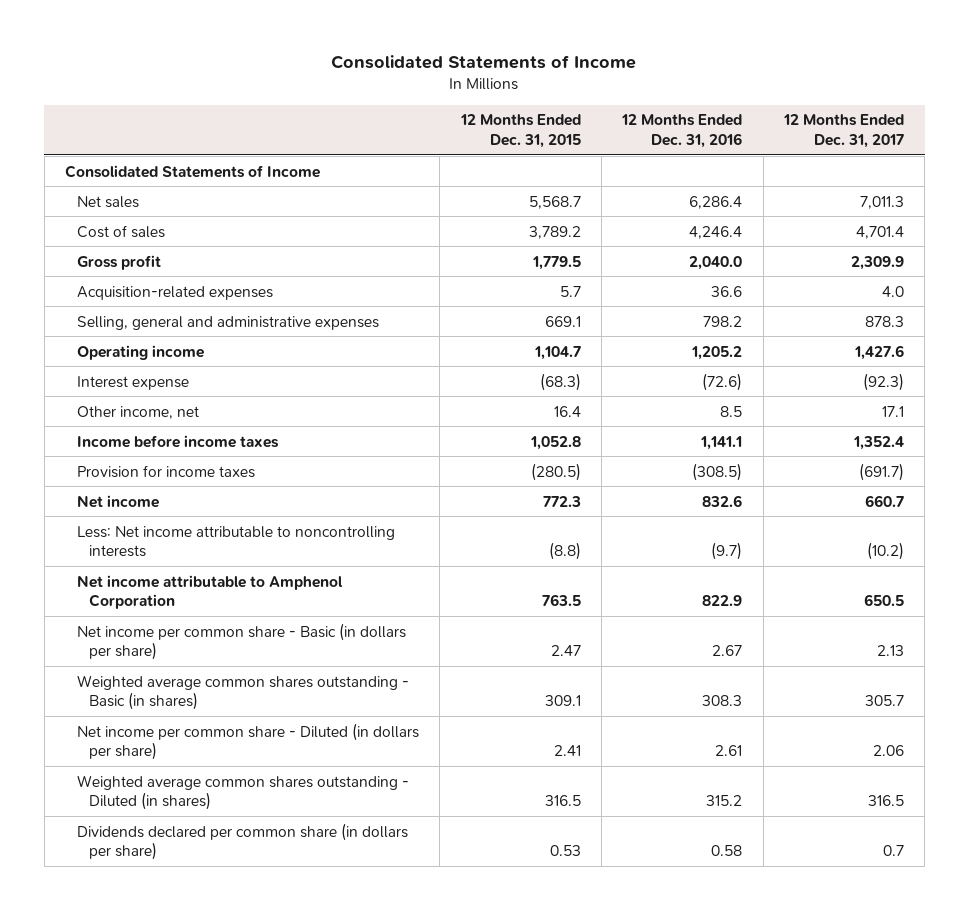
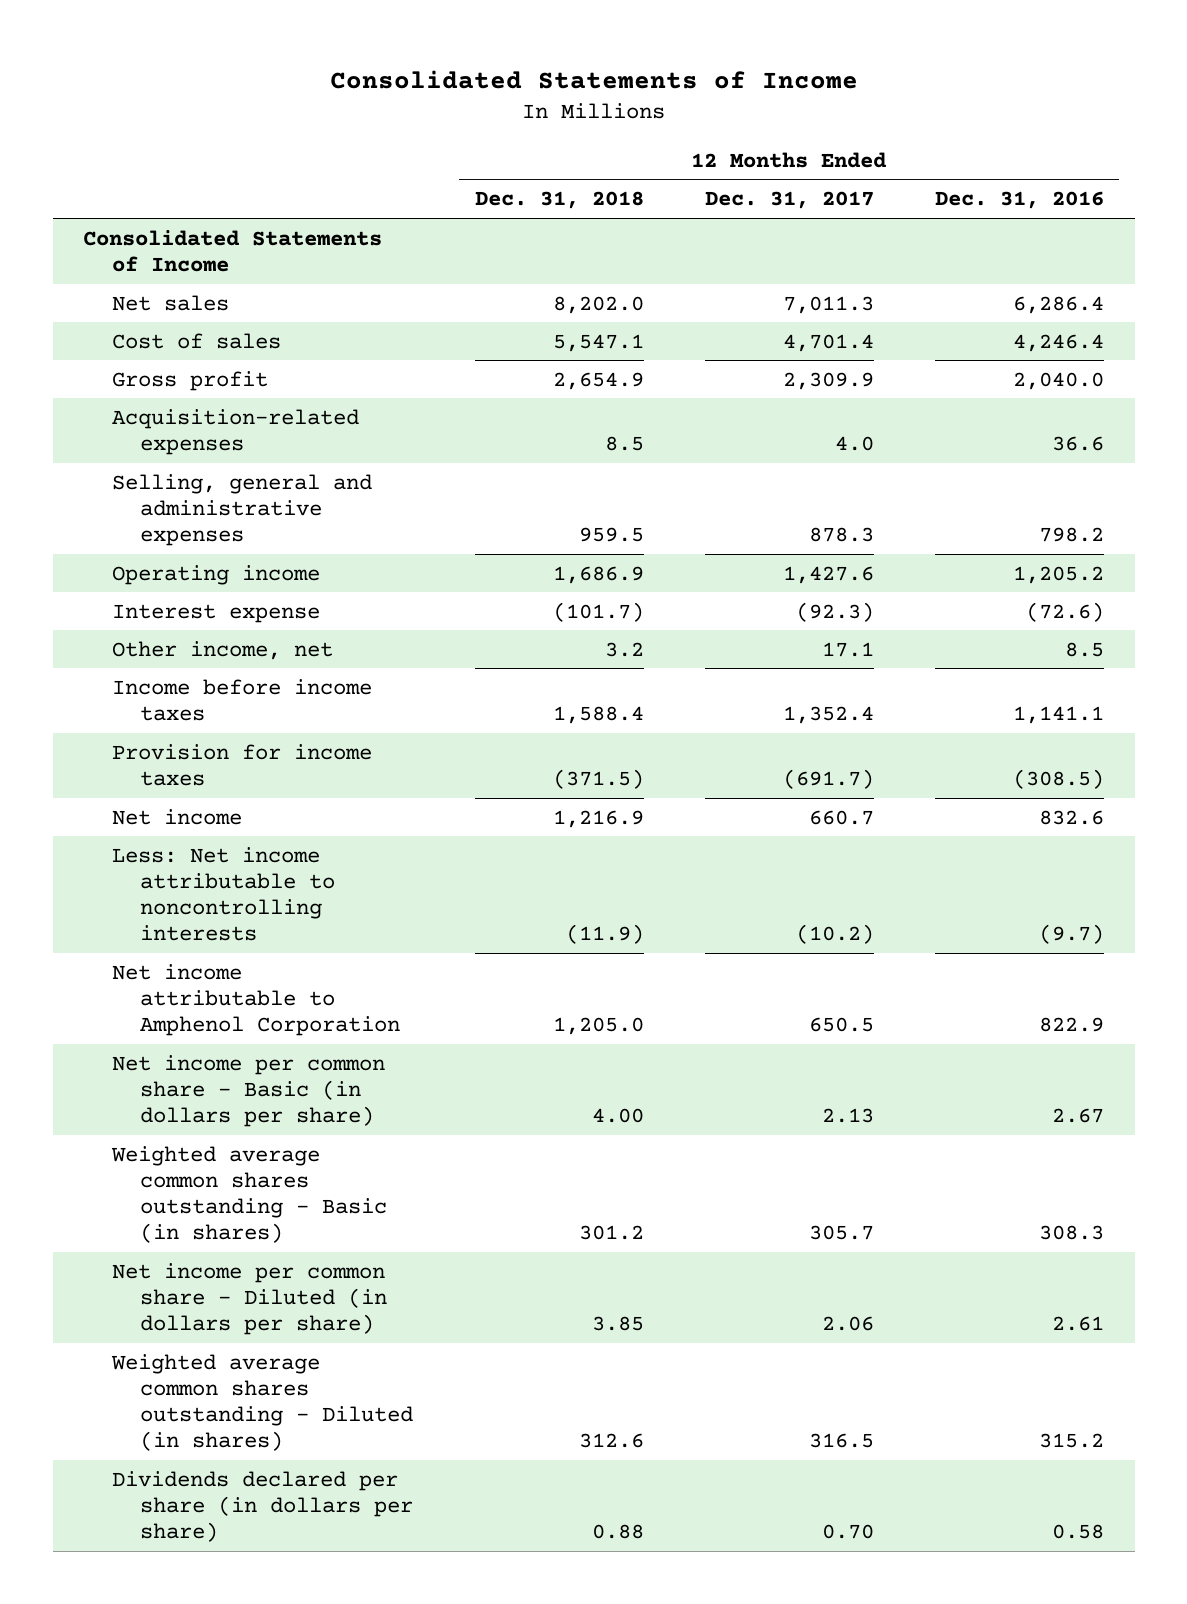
[459,114,581,148] 12 Months Ended Dec. 31, 2015 -> none
none -> [474,191,644,210] Dec. 31, 2018
[77,822,409,860] Dividends declared per common share (in dollars per share) -> [111,1470,414,1543] Dividends declared per share (in dollars per share)
[882,844,904,856] 0.7 -> [821,1524,874,1540] 0.70

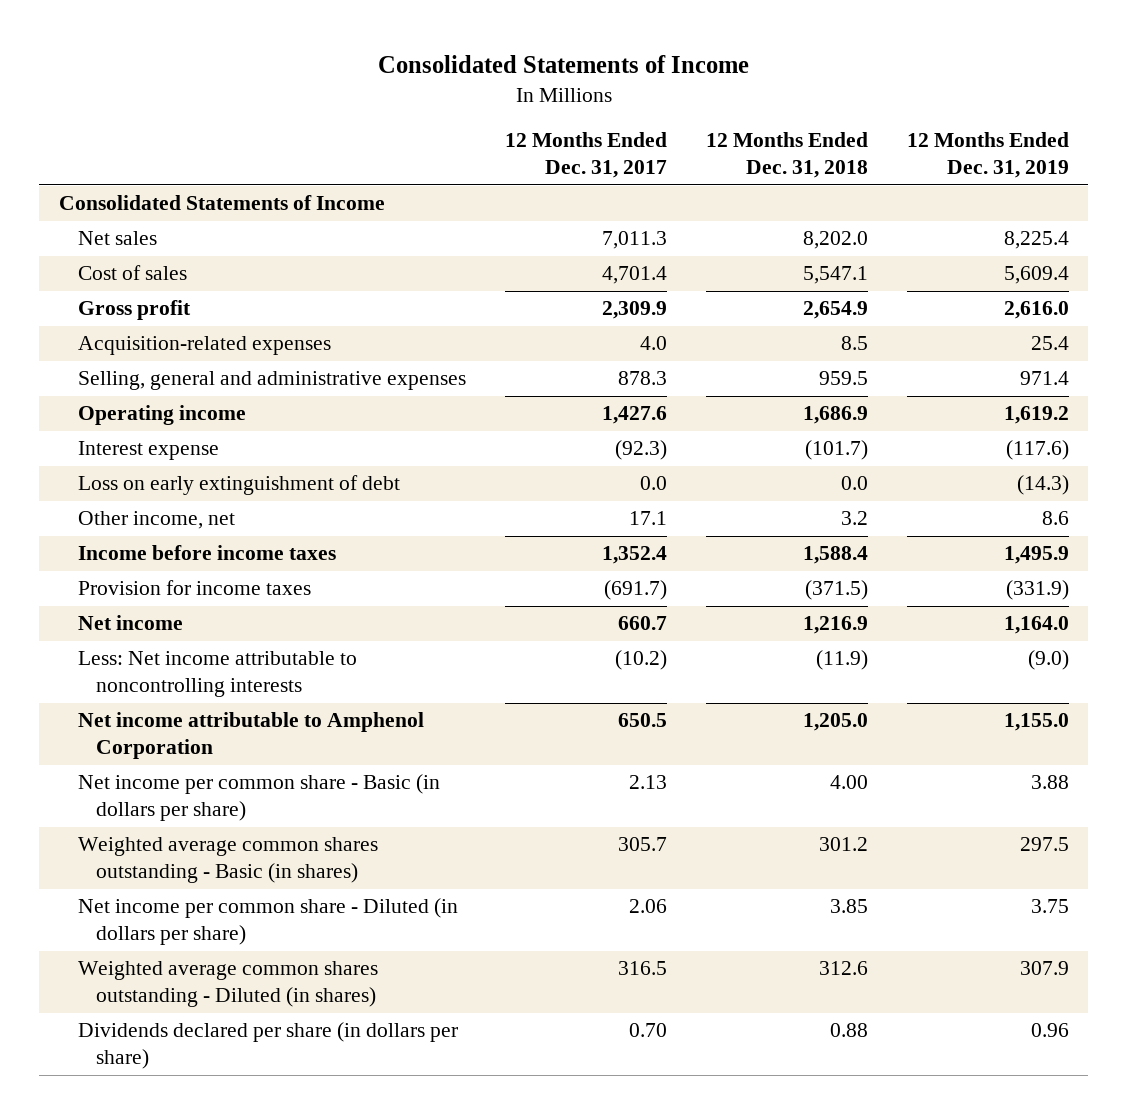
[934,191,1104,210] Dec. 31, 2016 -> none
none -> [906,132,1069,179] 12 Months Ended Dec. 31, 2019
none -> [77,475,400,496] Loss on early extinguishment of debt

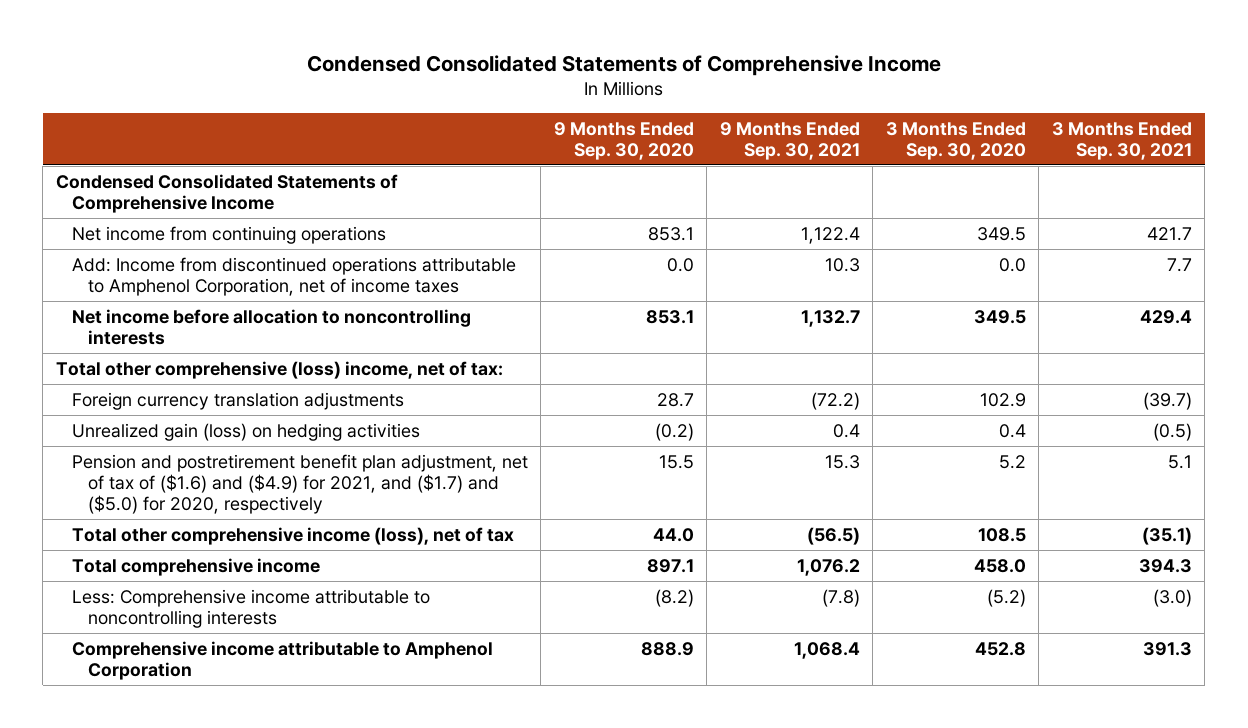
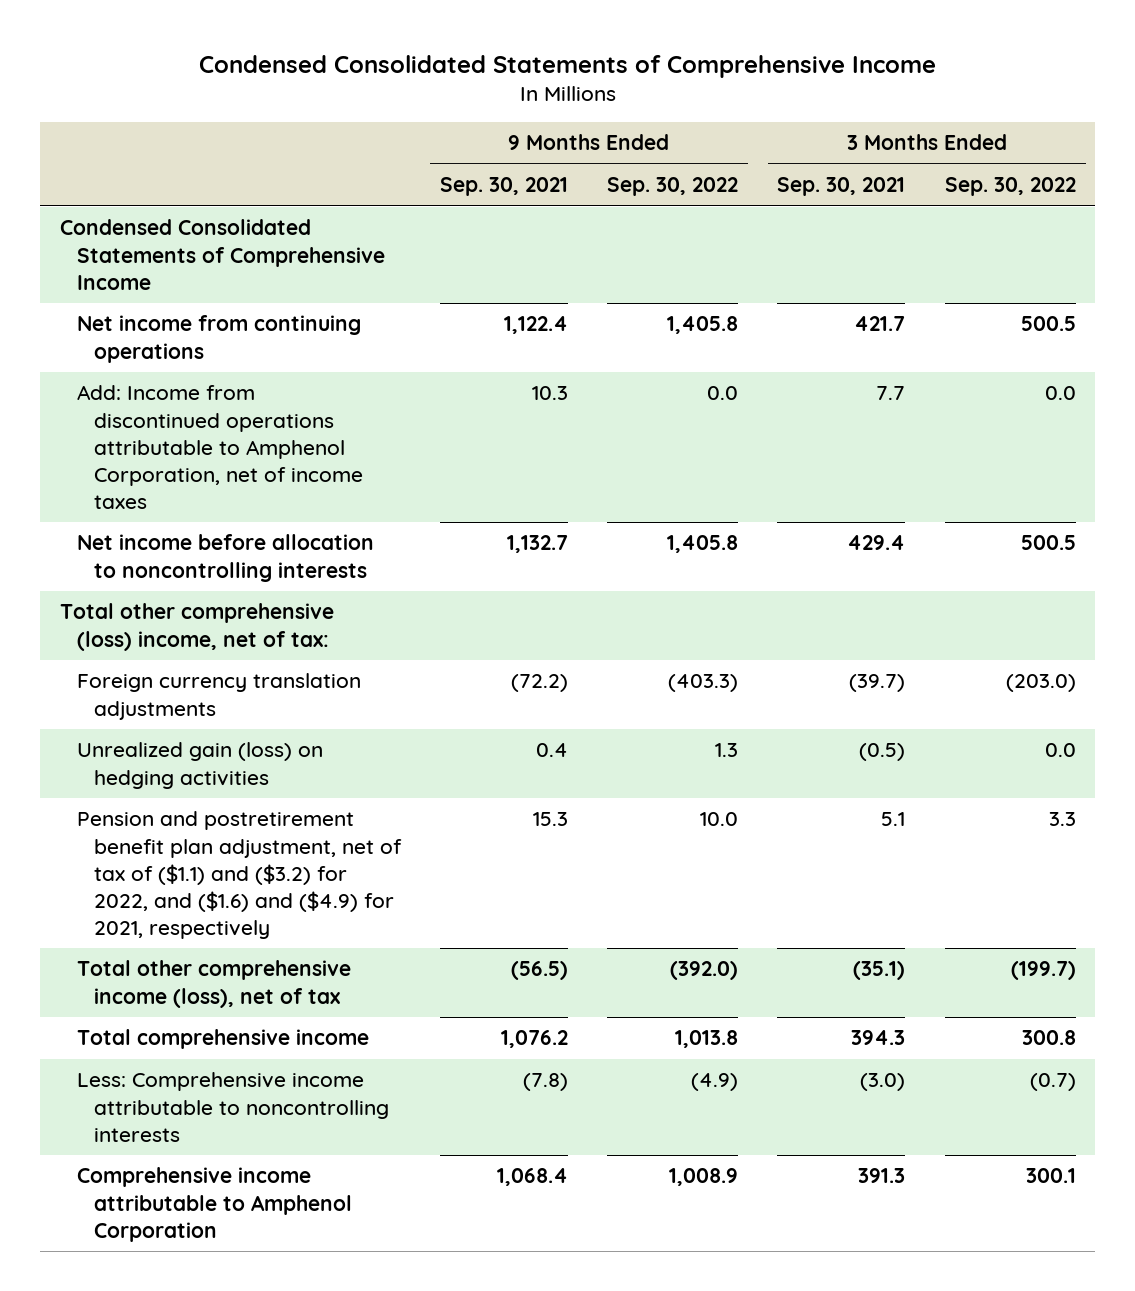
[553,122,694,161] 9 Months Ended Sep. 30, 2020 -> none
[885,122,1026,161] 3 Months Ended Sep. 30, 2020 -> none
none -> [607,177,739,197] Sep. 30, 2022
none -> [944,177,1076,197] Sep. 30, 2022
[71,453,528,514] Pension and postretirement benefit plan adjustment, net of tax of ($1.6) and ($4.9) for 2021, and ($1.7) and ($5.0) for 2020, respectively -> [76,811,402,939] Pension and postretirement benefit plan adjustment, net of tax of ($1.1) and ($3.2) for 2022, and ($1.6) and ($4.9) for 2021, respectively

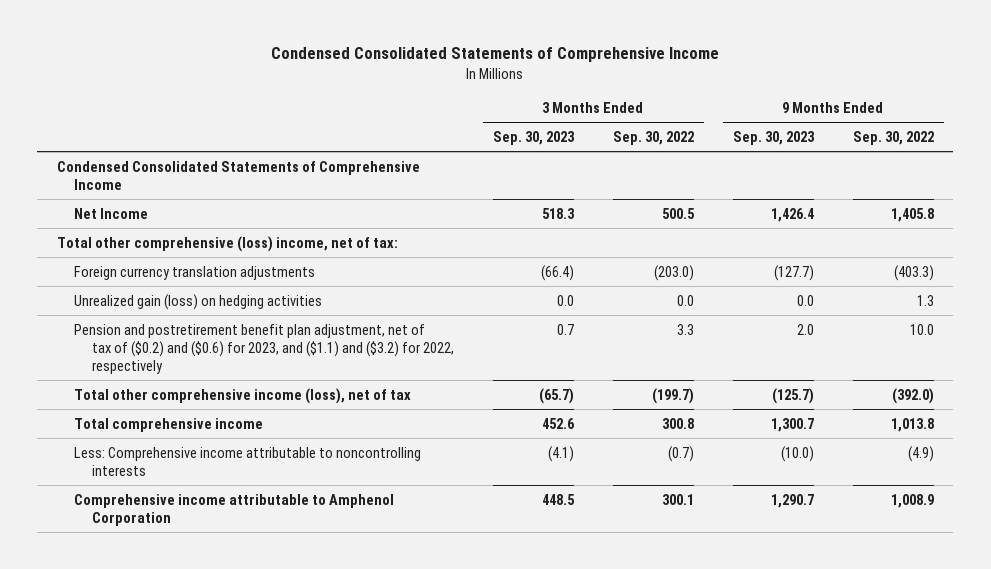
[439,177,568,197] Sep. 30, 2021 -> none
[777,177,906,197] Sep. 30, 2021 -> none
none -> [492,131,575,146] Sep. 30, 2023
none -> [732,131,815,146] Sep. 30, 2023
[76,315,361,363] Net income from continuing operations -> none
[76,385,363,509] Add: Income from discontinued operations attributable to Amphenol Corporation, net of income taxes -> none
[76,534,374,582] Net income before allocation to noncontrolling interests -> [74,207,149,219] Net Income
[76,811,402,939] Pension and postretirement benefit plan adjustment, net of tax of ($1.1) and ($3.2) for 2022, and ($1.6) and ($4.9) for 2021, respectively -> [74,323,454,374] Pension and postretirement benefit plan adjustment, net of tax of ($0.2) and ($0.6) for 2023, and ($1.1) and ($3.2) for 2022, respectively

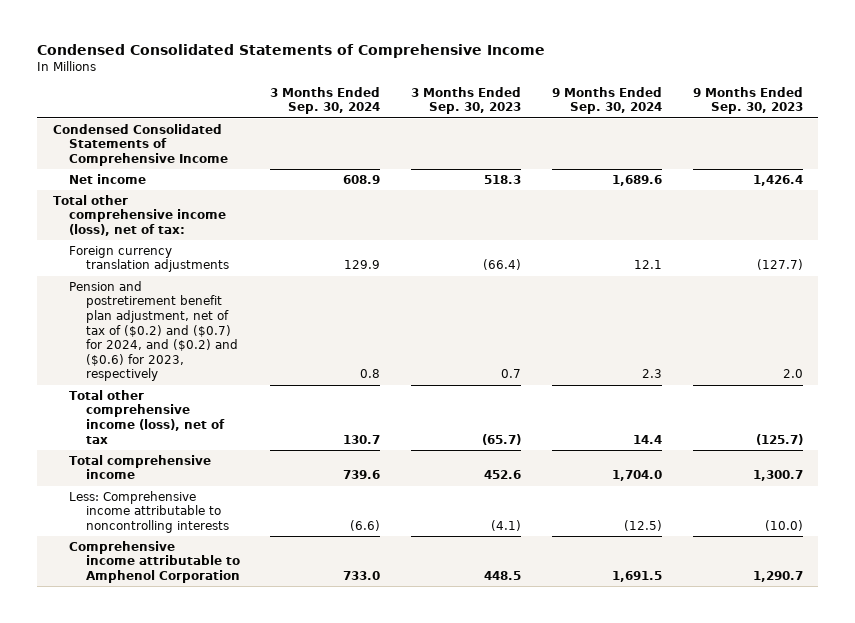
[612,131,694,146] Sep. 30, 2022 -> none
[852,131,934,146] Sep. 30, 2022 -> none
none -> [270,86,381,115] 3 Months Ended Sep. 30, 2024
none -> [551,86,662,115] 9 Months Ended Sep. 30, 2024
[74,207,149,219] Net Income -> [69,173,147,184] Net income
[56,235,398,252] Total other comprehensive (loss) income, net of tax: -> [52,194,227,236] Total other comprehensive income (loss), net of tax:
[74,293,323,310] Unrealized gain (loss) on hedging activities -> none
[74,323,454,374] Pension and postretirement benefit plan adjustment, net of tax of ($0.2) and ($0.6) for 2023, and ($1.1) and ($3.2) for 2022, respectively -> [69,280,238,382] Pension and postretirement benefit plan adjustment, net of tax of ($0.2) and ($0.7) for 2024, and ($0.2) and ($0.6) for 2023, respectively

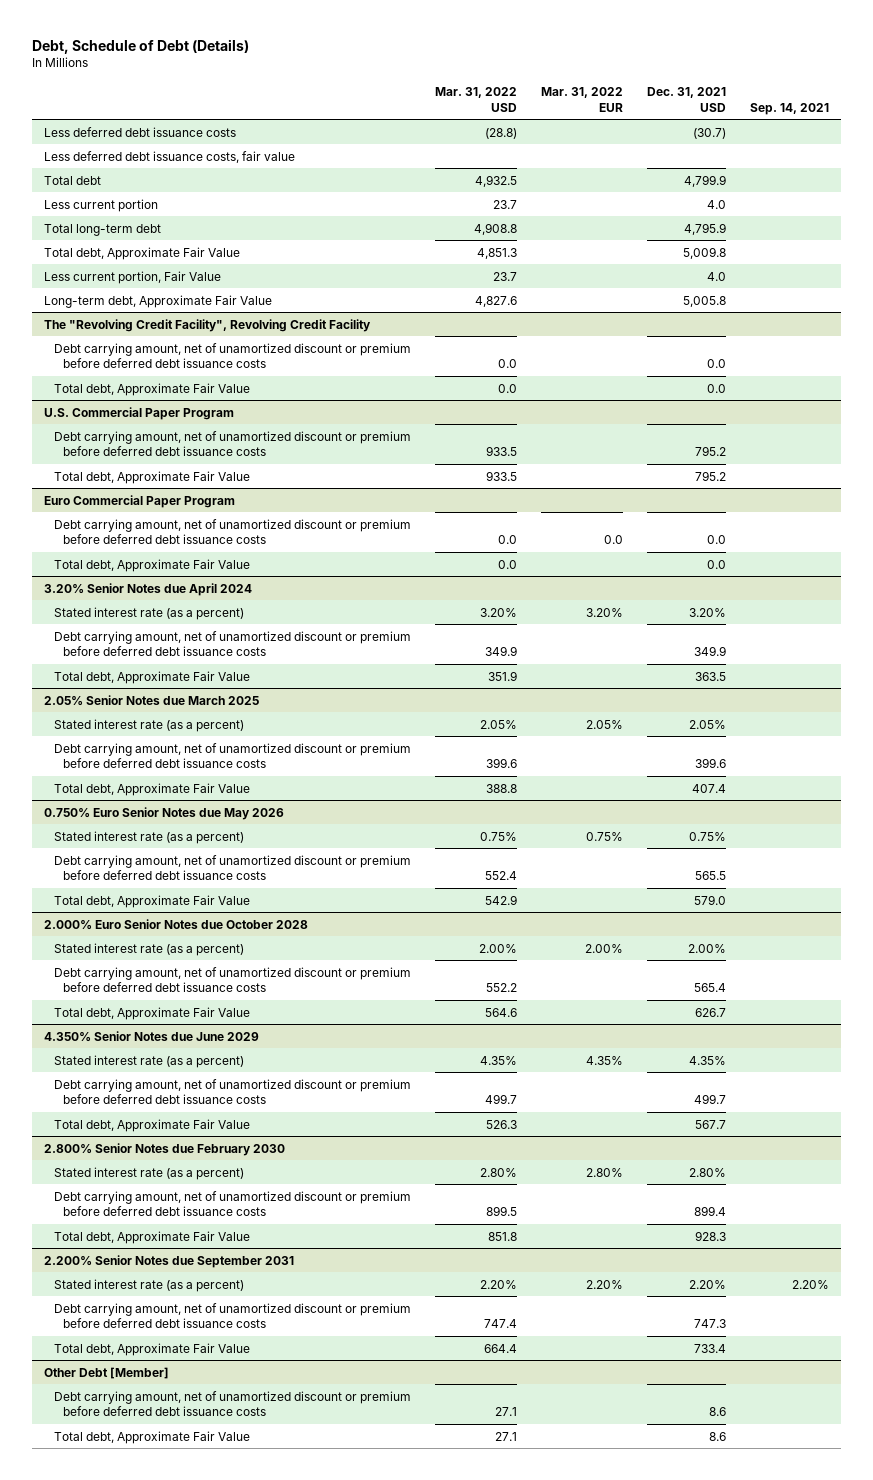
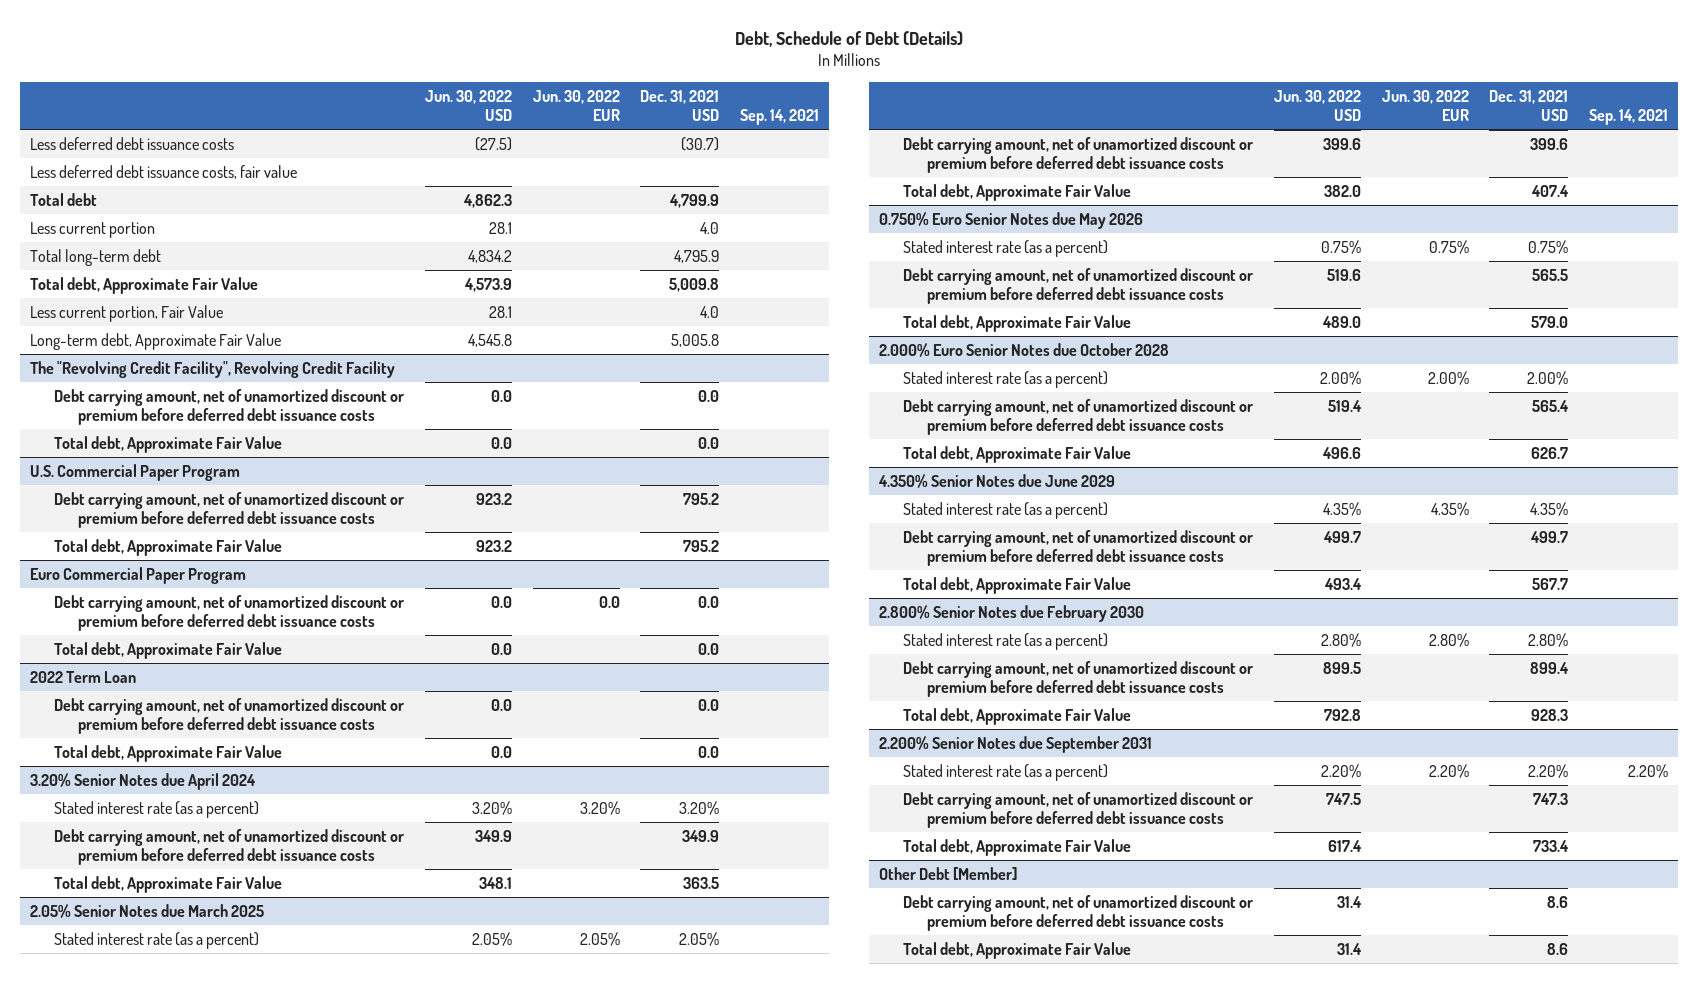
[434,87,517,112] Mar. 31, 2022 USD -> none
[540,87,623,112] Mar. 31, 2022 EUR -> none
none -> [424,89,512,122] Jun. 30, 2022 USD
none -> [532,89,620,122] Jun. 30, 2022 EUR
none -> [30,670,137,683] 2022 Term Loan
none -> [54,697,405,735] Debt carrying amount, net of unamortized discount or premium before deferred debt issuance costs
none -> [54,744,283,762] Total debt, Approximate Fair Value

